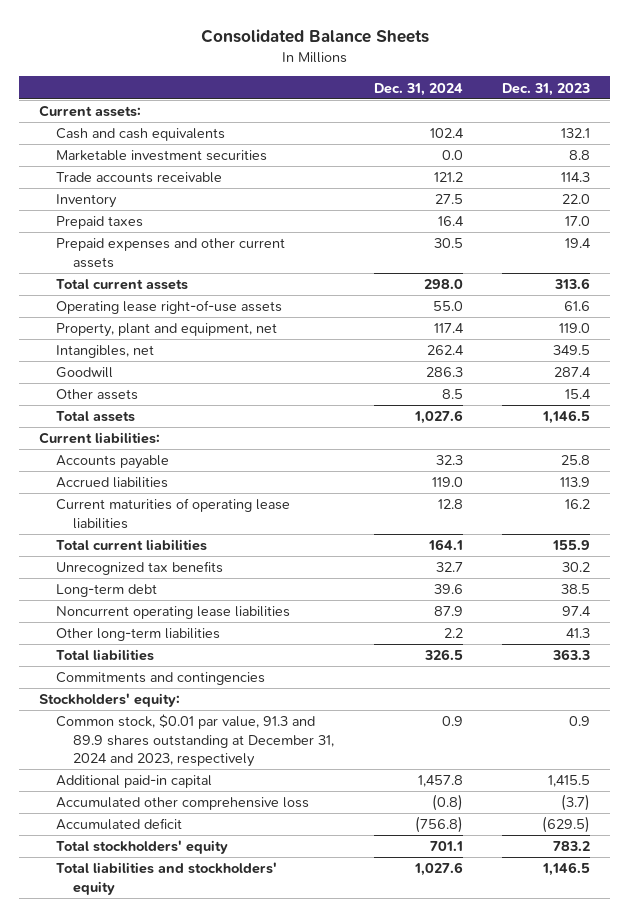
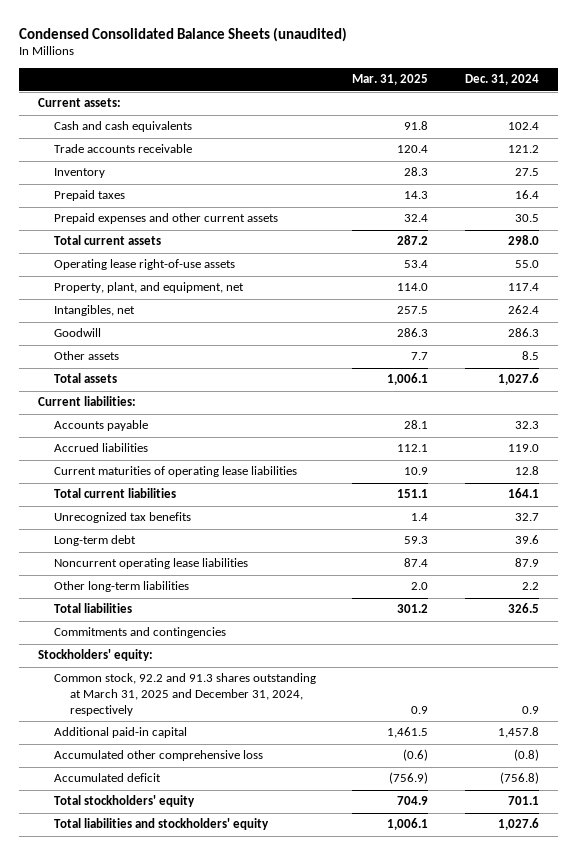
[200,29,429,44] Consolidated Balance Sheets -> [19,26,348,42] Condensed Consolidated Balance Sheets (unaudited)
[502,82,591,96] Dec. 31, 2023 -> none
none -> [352,74,429,86] Mar. 31, 2025
[56,150,268,162] Marketable investment securities -> none
[56,323,278,338] Property, plant and equipment, net -> [53,282,244,294] Property, plant, and equipment, net
[56,714,335,768] Common stock, $0.01 par value, 91.3 and 89.9 shares outstanding at December 31, 2024 and 2023, respectively -> [53,673,316,717] Common stock, 92.2 and 91.3 shares outstanding at March 31, 2025 and December 31, 2024, respectively

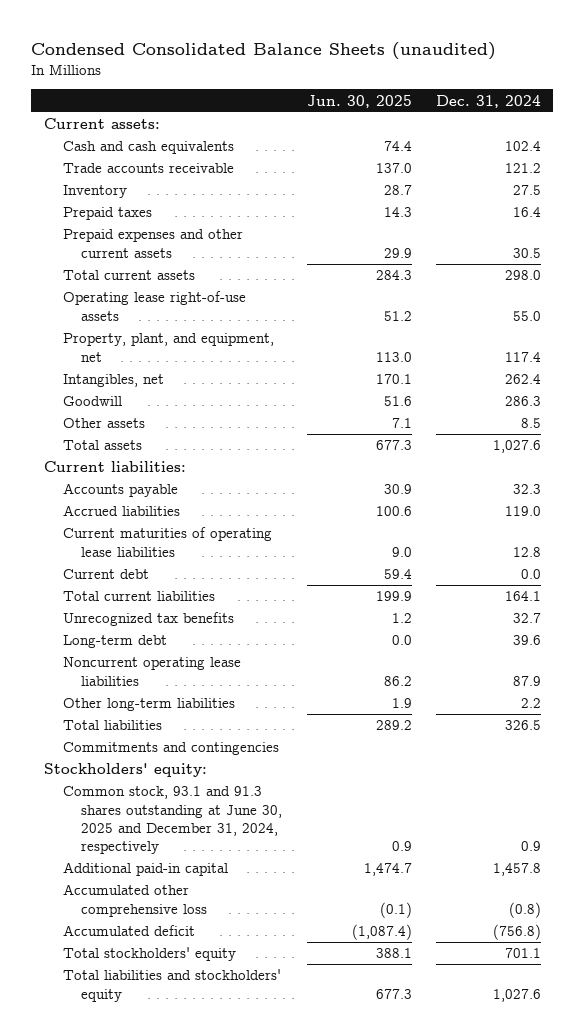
[352,74,429,86] Mar. 31, 2025 -> none
none -> [306,94,412,108] Jun. 30, 2025
none -> [62,569,149,580] Current debt
[53,673,316,717] Common stock, 92.2 and 91.3 shares outstanding at March 31, 2025 and December 31, 2024, respectively -> [62,786,283,855] Common stock, 93.1 and 91.3 shares outstanding at June 30, 2025 and December 31, 2024, respectively

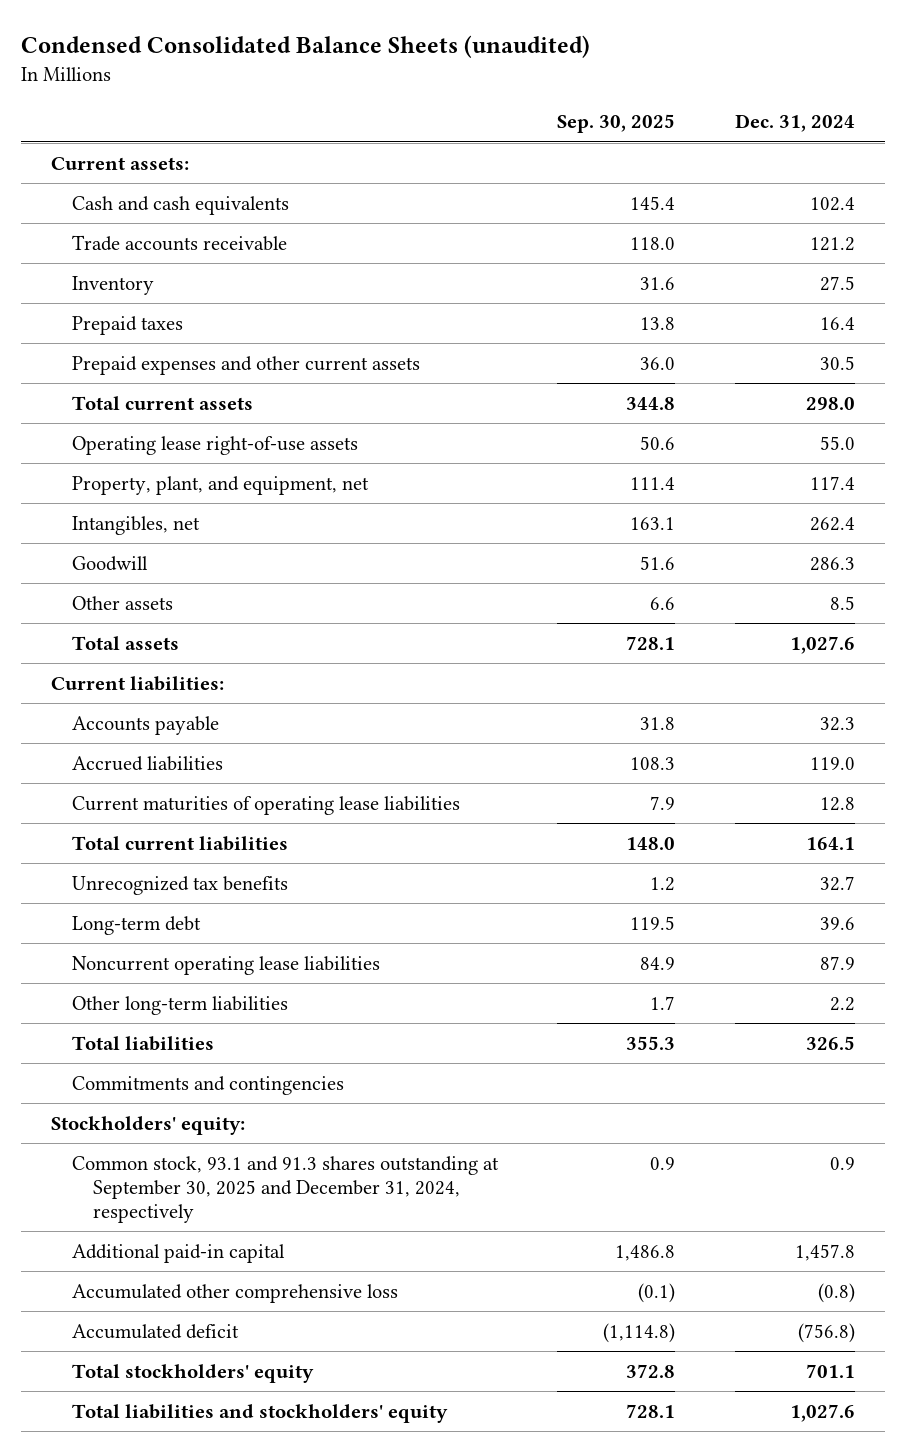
[306,94,412,108] Jun. 30, 2025 -> none
none -> [557,114,676,134] Sep. 30, 2025
[62,569,149,580] Current debt -> none
[62,786,283,855] Common stock, 93.1 and 91.3 shares outstanding at June 30, 2025 and December 31, 2024, respectively -> [71,1155,499,1224] Common stock, 93.1 and 91.3 shares outstanding at September 30, 2025 and December 31, 2024, respectively

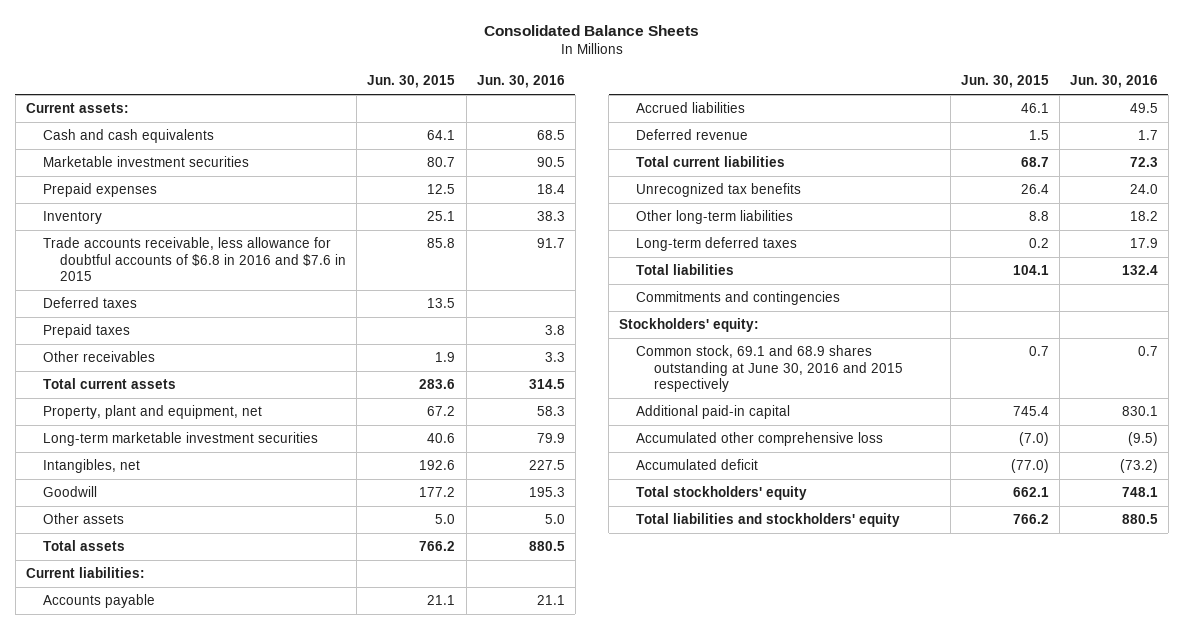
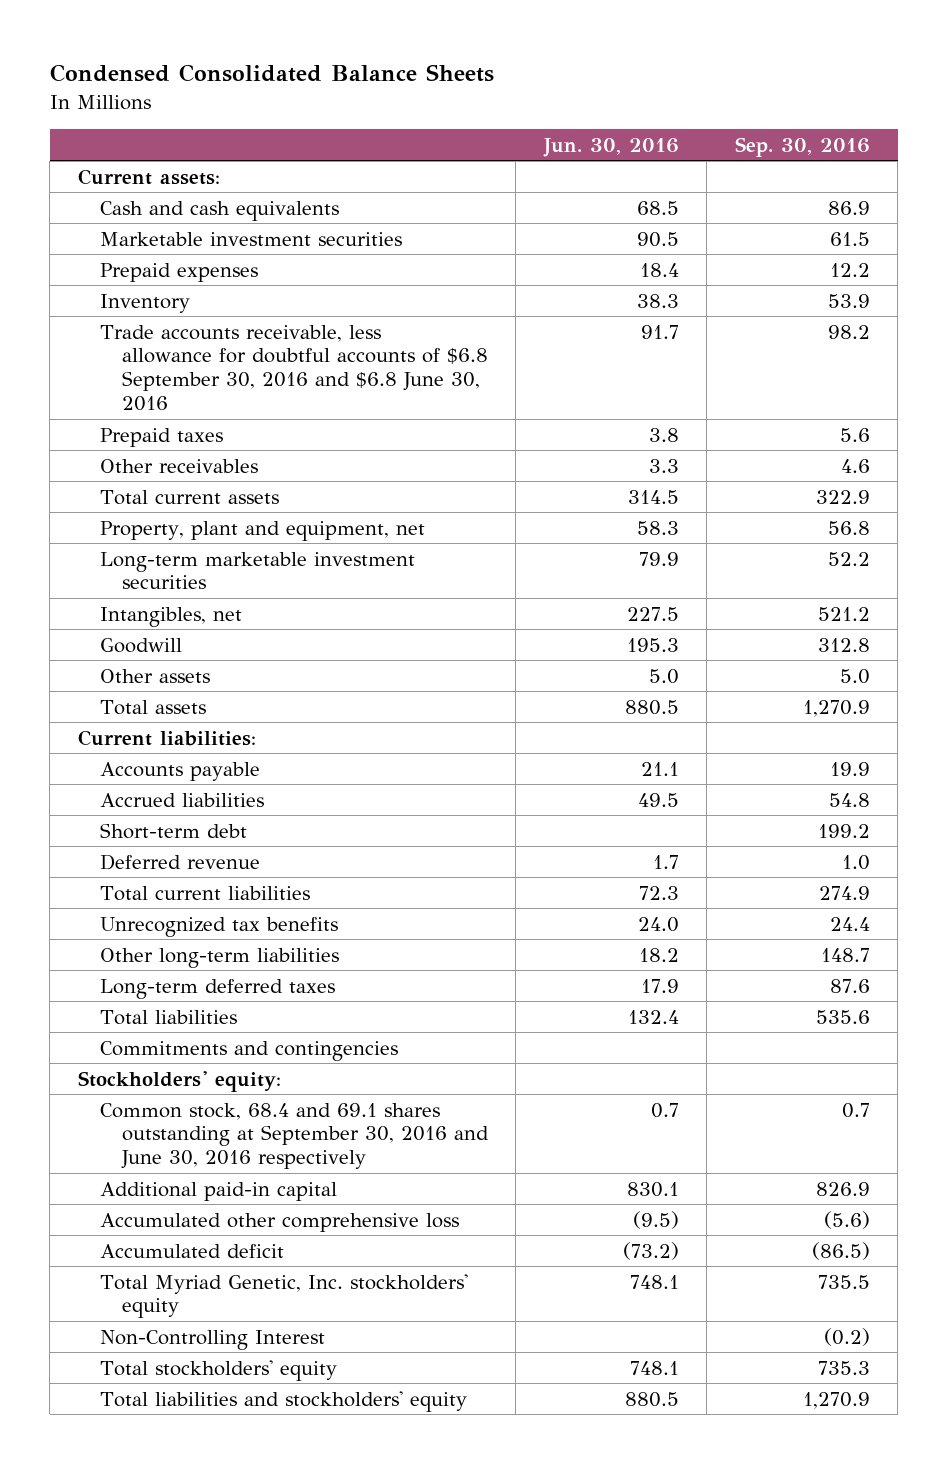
[483,25,699,37] Consolidated Balance Sheets -> [49,64,494,83] Condensed Consolidated Balance Sheets
[367,75,456,89] Jun. 30, 2015 -> none
none -> [734,136,870,157] Sep. 30, 2016
[43,297,138,309] Deferred taxes -> none
[43,237,347,282] Trade accounts receivable, less allowance for doubtful accounts of $6.8 in 2016 and $7.6 in 2015 -> [99,324,488,412] Trade accounts receivable, less allowance for doubtful accounts of $6.8 September 30, 2016 and $6.8 June 30, 2016
none -> [99,822,247,839] Short-term debt
[636,345,903,393] Common stock, 69.1 and 68.9 shares outstanding at June 30, 2016 and 2015 respectively -> [99,1102,489,1170] Common stock, 68.4 and 69.1 shares outstanding at September 30, 2016 and June 30, 2016 respectively
none -> [99,1273,468,1319] Total Myriad Genetic, Inc. stockholders' equity
none -> [99,1329,325,1350] Non-Controlling Interest

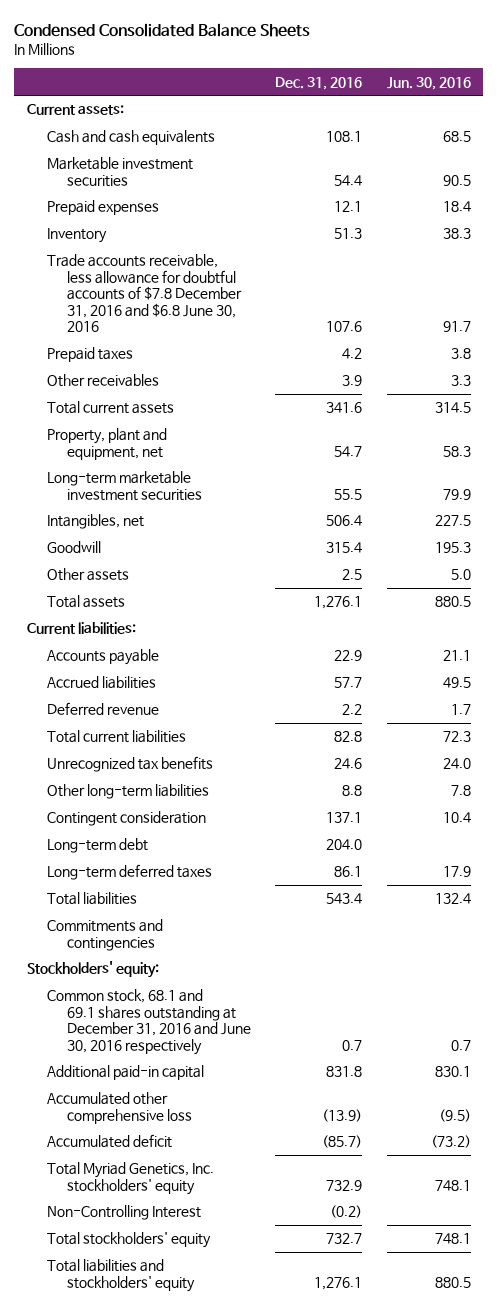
[734,136,870,157] Sep. 30, 2016 -> none
none -> [275,76,363,90] Dec. 31, 2016
[99,324,488,412] Trade accounts receivable, less allowance for doubtful accounts of $6.8 September 30, 2016 and $6.8 June 30, 2016 -> [46,254,242,333] Trade accounts receivable, less allowance for doubtful accounts of $7.8 December 31, 2016 and $6.8 June 30, 2016
[99,822,247,839] Short-term debt -> none
[638,947,679,962] 18.2 -> [450,785,471,797] 7.8
none -> [46,811,206,827] Contingent consideration
none -> [46,838,148,854] Long-term debt
[99,1102,489,1170] Common stock, 68.4 and 69.1 shares outstanding at September 30, 2016 and June 30, 2016 respectively -> [46,989,251,1055] Common stock, 68.1 and 69.1 shares outstanding at December 31, 2016 and June 30, 2016 respectively
[99,1273,468,1319] Total Myriad Genetic, Inc. stockholders' equity -> [46,1162,214,1195] Total Myriad Genetics, Inc. stockholders' equity

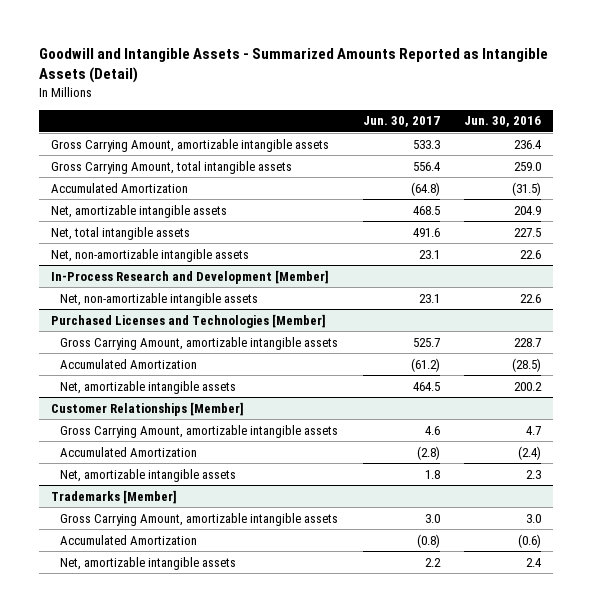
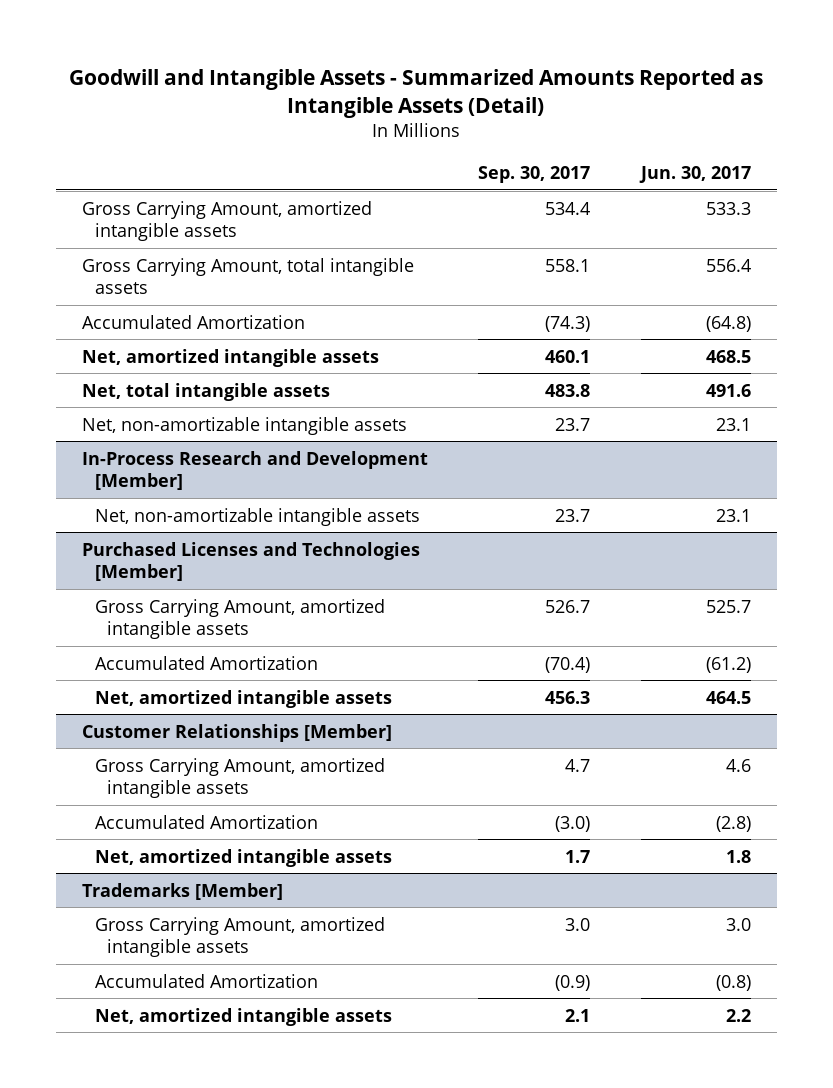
[464,116,542,128] Jun. 30, 2016 -> none
none -> [478,166,591,184] Sep. 30, 2017
[50,138,329,152] Gross Carrying Amount, amortizable intangible assets -> [81,200,372,242] Gross Carrying Amount, amortized intangible assets
[50,204,227,218] Net, amortizable intangible assets -> [81,348,379,367] Net, amortized intangible assets
[60,336,339,350] Gross Carrying Amount, amortizable intangible assets -> [94,598,385,640] Gross Carrying Amount, amortized intangible assets
[60,380,237,394] Net, amortizable intangible assets -> [94,689,392,708] Net, amortized intangible assets
[60,424,339,438] Gross Carrying Amount, amortizable intangible assets -> [94,757,385,799] Gross Carrying Amount, amortized intangible assets
[60,468,237,482] Net, amortizable intangible assets -> [94,848,392,867] Net, amortized intangible assets
[60,512,339,526] Gross Carrying Amount, amortizable intangible assets -> [94,916,385,958] Gross Carrying Amount, amortized intangible assets
[60,556,237,570] Net, amortizable intangible assets -> [94,1007,392,1026] Net, amortized intangible assets

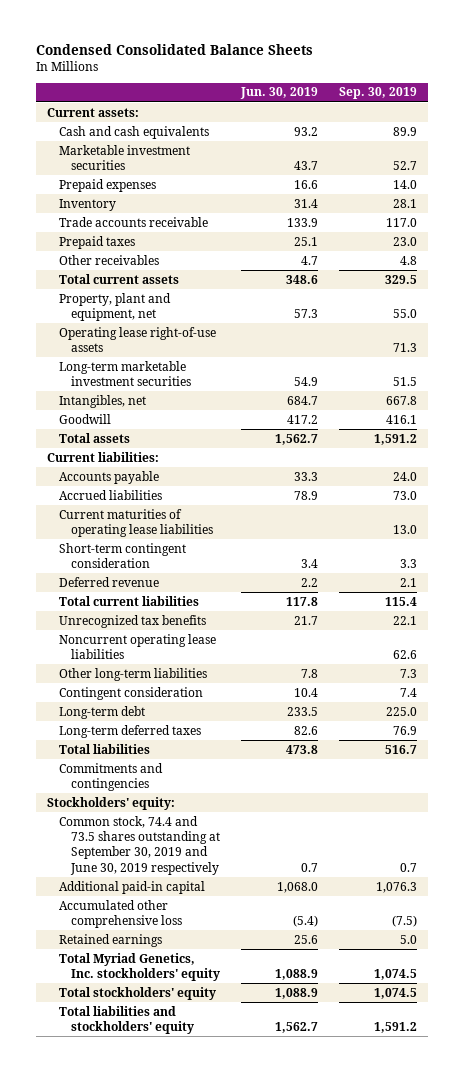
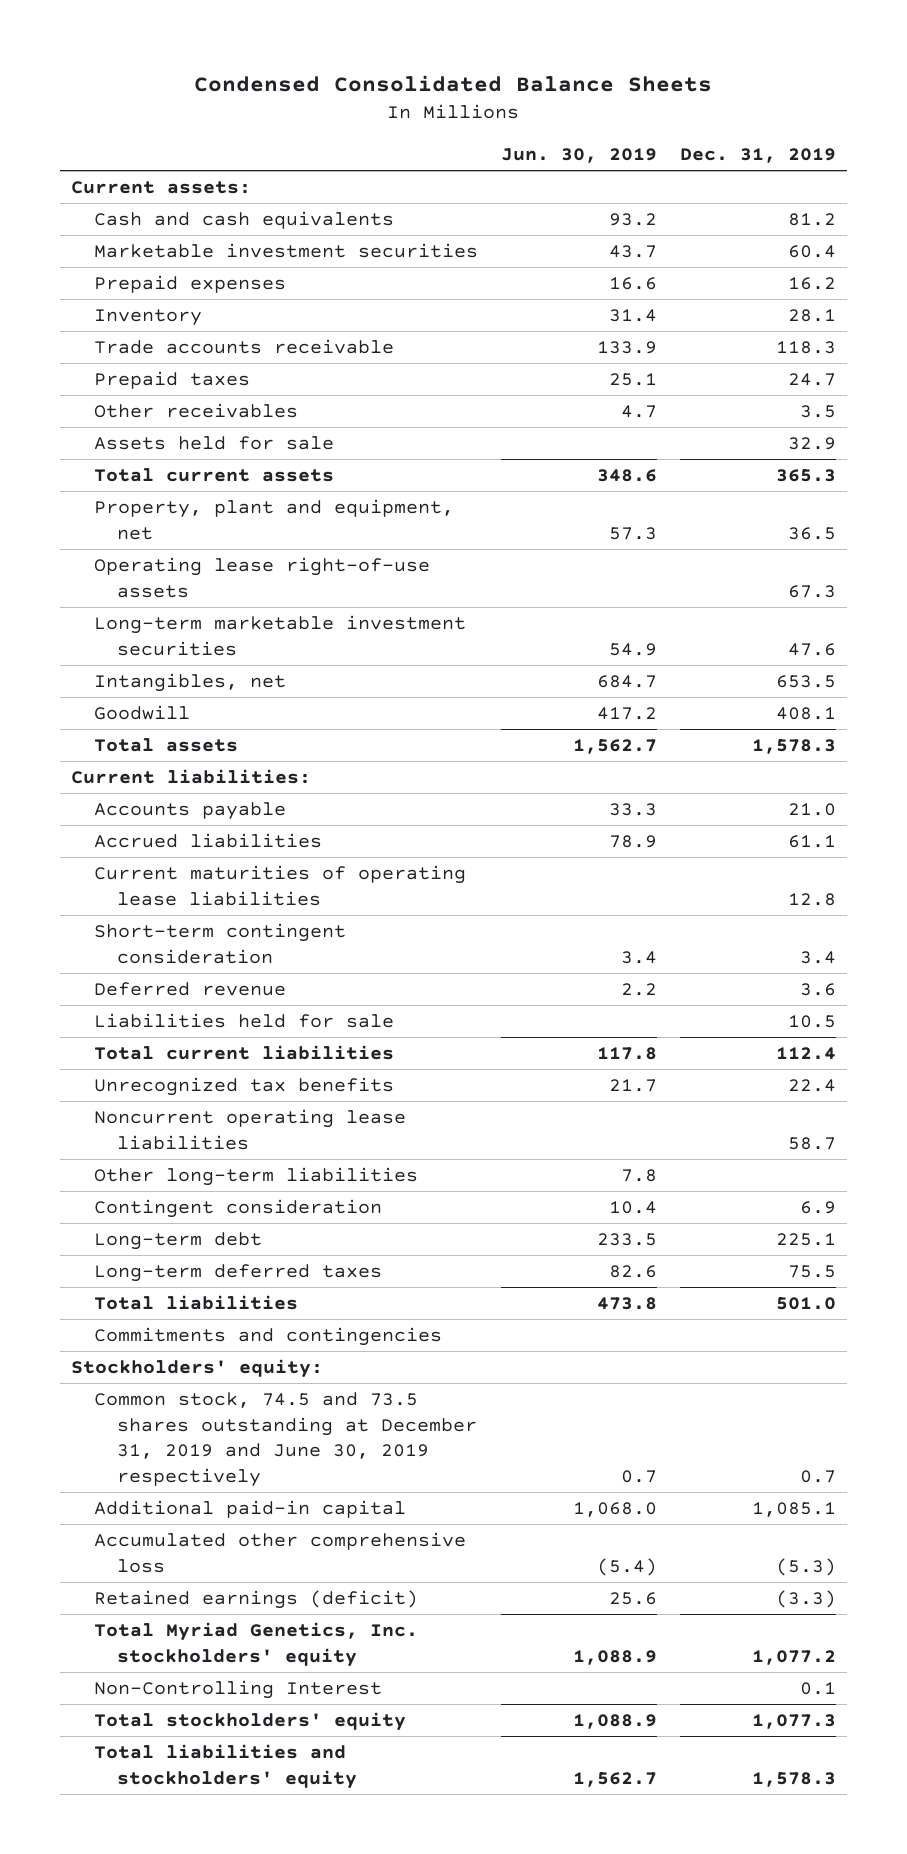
[339,87,418,100] Sep. 30, 2019 -> none
none -> [679,148,836,164] Dec. 31, 2019
none -> [94,435,335,450] Assets held for sale
none -> [94,1012,395,1028] Liabilities held for sale
[58,815,220,875] Common stock, 74.4 and 73.5 shares outstanding at September 30, 2019 and June 30, 2019 respectively -> [94,1391,478,1487] Common stock, 74.5 and 73.5 shares outstanding at December 31, 2019 and June 30, 2019 respectively
[58,933,162,947] Retained earnings -> [94,1589,419,1609] Retained earnings (deficit)
none -> [94,1679,383,1699] Non-Controlling Interest

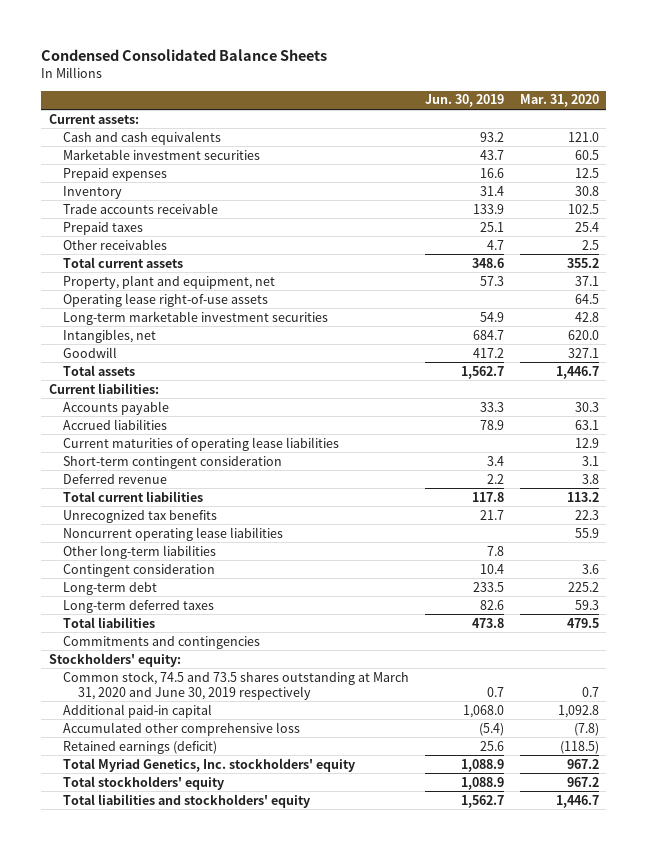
[679,148,836,164] Dec. 31, 2019 -> none
none -> [519,94,599,108] Mar. 31, 2020
[94,435,335,450] Assets held for sale -> none
[94,1012,395,1028] Liabilities held for sale -> none
[94,1391,478,1487] Common stock, 74.5 and 73.5 shares outstanding at December 31, 2019 and June 30, 2019 respectively -> [63,670,410,700] Common stock, 74.5 and 73.5 shares outstanding at March 31, 2020 and June 30, 2019 respectively
[94,1679,383,1699] Non-Controlling Interest -> none

